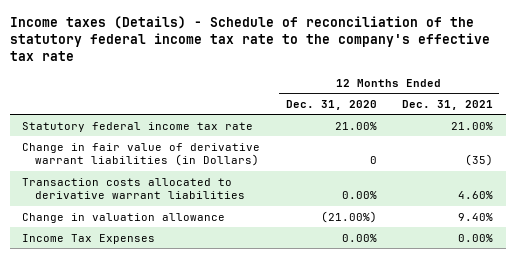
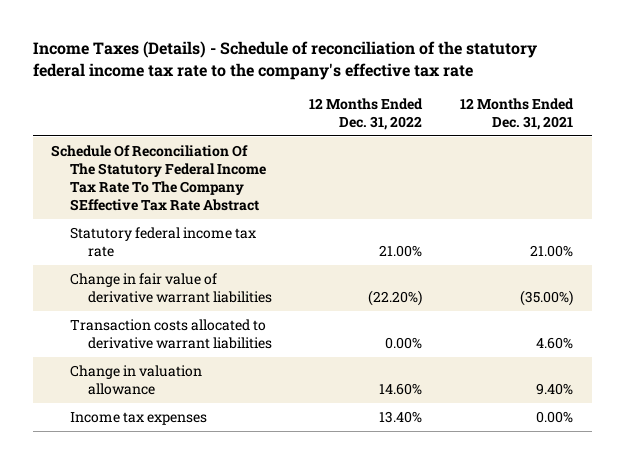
[9,15,490,62] Income taxes (Details) - Schedule of reconciliation of the statutory federal income tax rate to the company's effective tax rate -> [32,41,537,80] Income Taxes (Details) - Schedule of reconciliation of the statutory federal income tax rate to the company's effective tax rate
[285,100,377,111] Dec. 31, 2020 -> none
none -> [309,97,424,130] 12 Months Ended Dec. 31, 2022
none -> [51,145,266,211] Schedule Of Reconciliation Of The Statutory Federal Income Tax Rate To The Company SEffective Tax Rate Abstract
[22,142,261,167] Change in fair value of derivative warrant liabilities (in Dollars) -> [69,273,272,304] Change in fair value of derivative warrant liabilities
[465,154,494,167] (35) -> [519,290,573,307] (35.00%)
[22,233,156,244] Income Tax Expenses -> [69,412,207,426] Income tax expenses

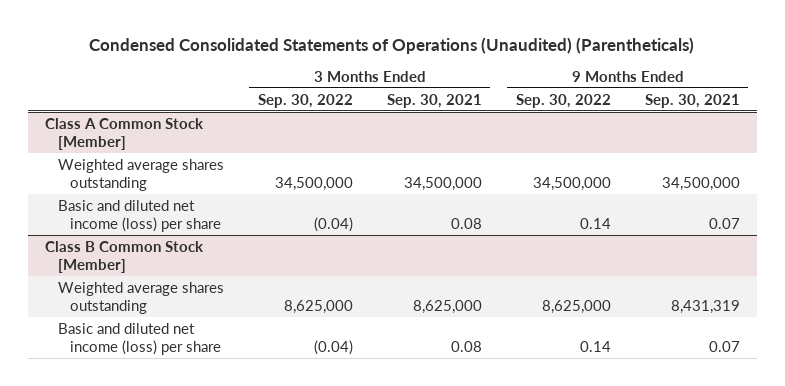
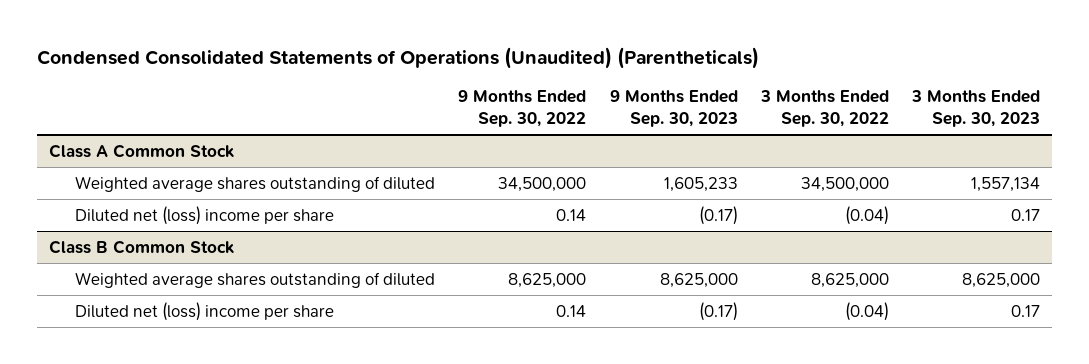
[386,93,482,108] Sep. 30, 2021 -> none
[644,93,740,108] Sep. 30, 2021 -> none
none -> [609,90,738,128] 9 Months Ended Sep. 30, 2023
none -> [911,90,1041,128] 3 Months Ended Sep. 30, 2023
[44,117,204,151] Class A Common Stock [Member] -> [48,143,234,158] Class A Common Stock
[57,158,224,192] Weighted average shares outstanding -> [75,175,436,192] Weighted average shares outstanding of diluted
[57,199,222,233] Basic and diluted net income (loss) per share -> [75,205,335,225] Diluted net (loss) income per share
[44,240,204,274] Class B Common Stock [Member] -> [48,239,234,254] Class B Common Stock
[57,281,224,315] Weighted average shares outstanding -> [75,271,436,288] Weighted average shares outstanding of diluted
[57,322,222,356] Basic and diluted net income (loss) per share -> [75,301,335,321] Diluted net (loss) income per share

